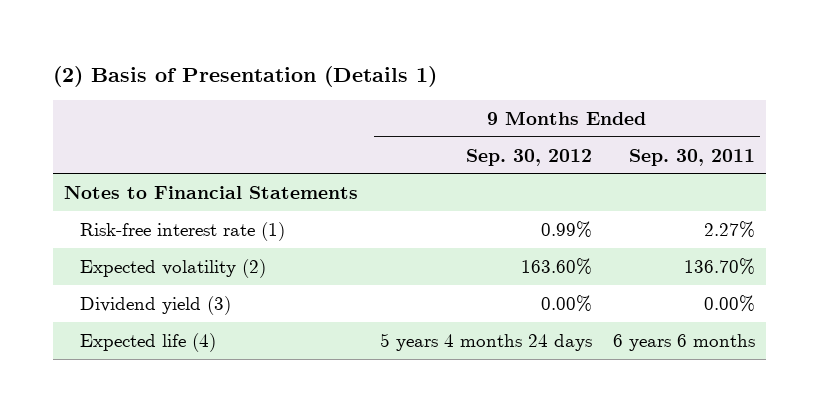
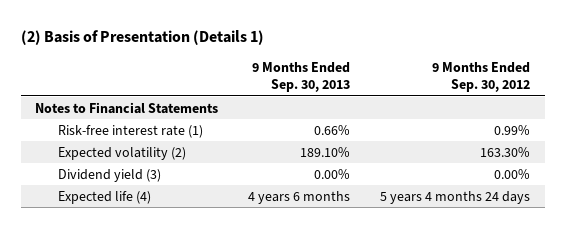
[629,148,756,166] Sep. 30, 2011 -> none
none -> [252,62,351,93] 9 Months Ended Sep. 30, 2013
[520,257,592,275] 163.60% -> [480,146,531,157] 163.30%

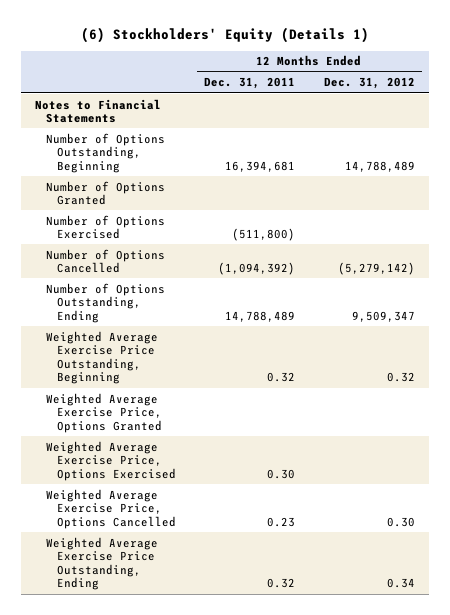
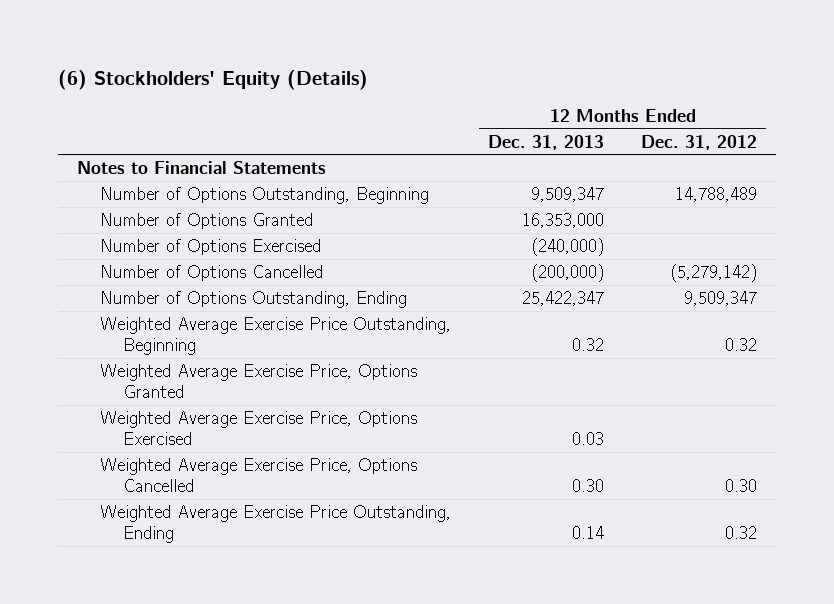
[81,27,370,44] (6) Stockholders' Equity (Details 1) -> [57,70,368,91] (6) Stockholders' Equity (Details)
[204,77,296,90] Dec. 31, 2011 -> none
none -> [487,134,604,150] Dec. 31, 2013
[386,578,415,589] 0.34 -> [725,526,758,540] 0.32

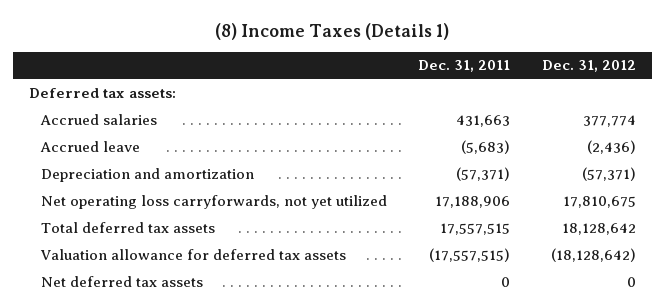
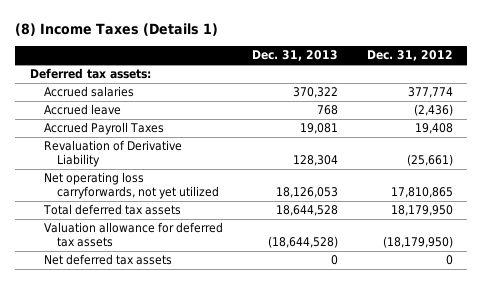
[418,60,511,73] Dec. 31, 2011 -> none
none -> [251,50,338,62] Dec. 31, 2013
[40,167,254,182] Depreciation and amortization -> none
none -> [43,122,164,136] Accrued Payroll Taxes
none -> [43,140,182,168] Revaluation of Derivative Liability
[562,195,636,208] 17,810,675 -> [390,187,453,199] 17,810,865
[561,222,636,235] 18,128,642 -> [390,205,453,217] 18,179,950
[550,247,636,262] (18,128,642) -> [382,236,453,249] (18,179,950)

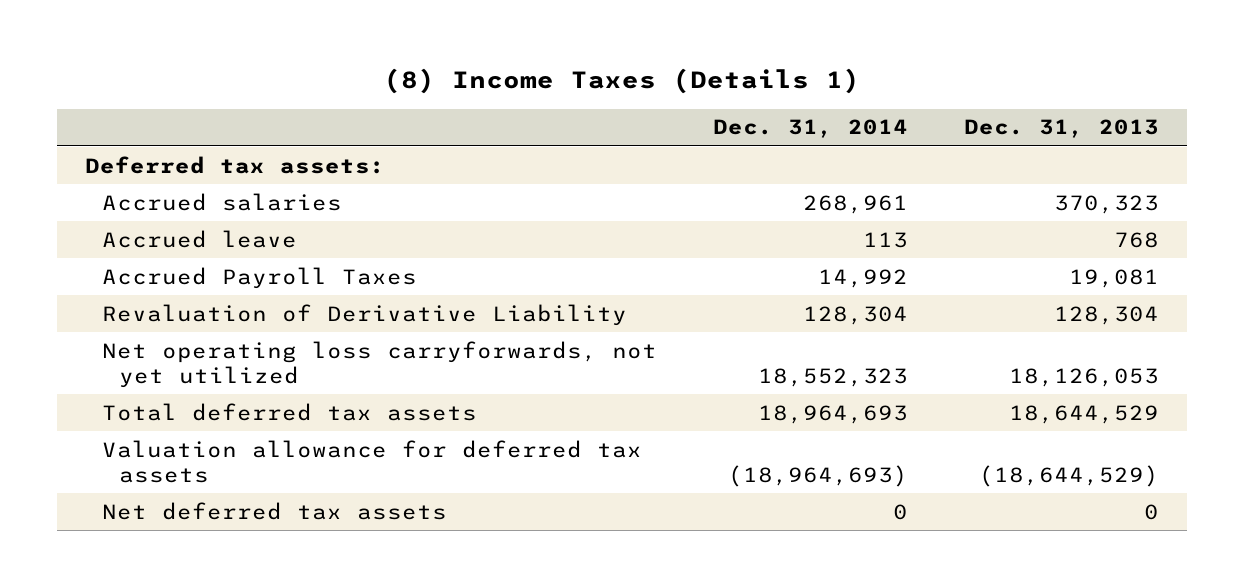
[366,50,453,62] Dec. 31, 2012 -> none
none -> [712,119,908,139] Dec. 31, 2014
[292,87,338,99] 370,322 -> [1053,194,1159,214] 370,323
[275,205,338,217] 18,644,528 -> [1008,404,1159,424] 18,644,529
[267,236,338,249] (18,644,528) -> [978,464,1159,487] (18,644,529)

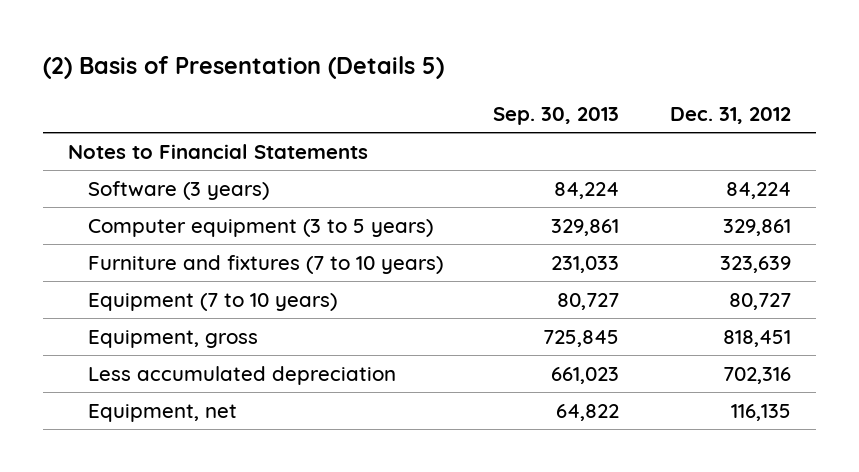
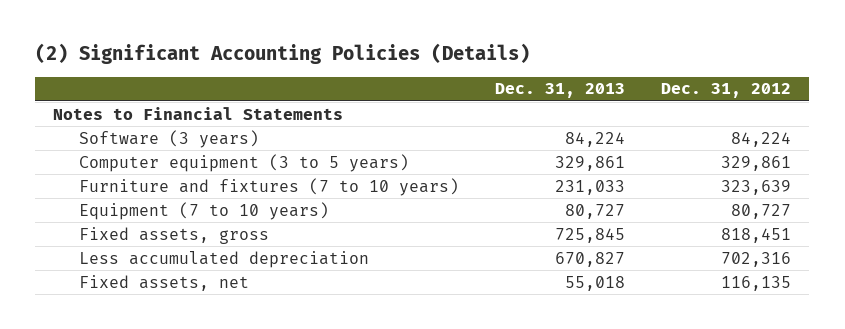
[42,56,444,80] (2) Basis of Presentation (Details 5) -> [35,43,531,65] (2) Significant Accounting Policies (Details)
[493,106,620,125] Sep. 30, 2013 -> none
none -> [495,83,626,99] Dec. 31, 2013
[87,329,258,348] Equipment, gross -> [78,226,269,244] Fixed assets, gross
[87,403,237,422] Equipment, net -> [78,274,249,291] Fixed assets, net

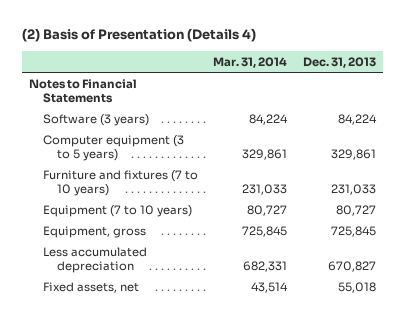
[35,43,531,65] (2) Significant Accounting Policies (Details) -> [21,28,256,43] (2) Basis of Presentation (Details 4)
[661,83,792,99] Dec. 31, 2012 -> none
none -> [213,56,288,68] Mar. 31, 2014
[78,226,269,244] Fixed assets, gross -> [43,225,147,238] Equipment, gross

